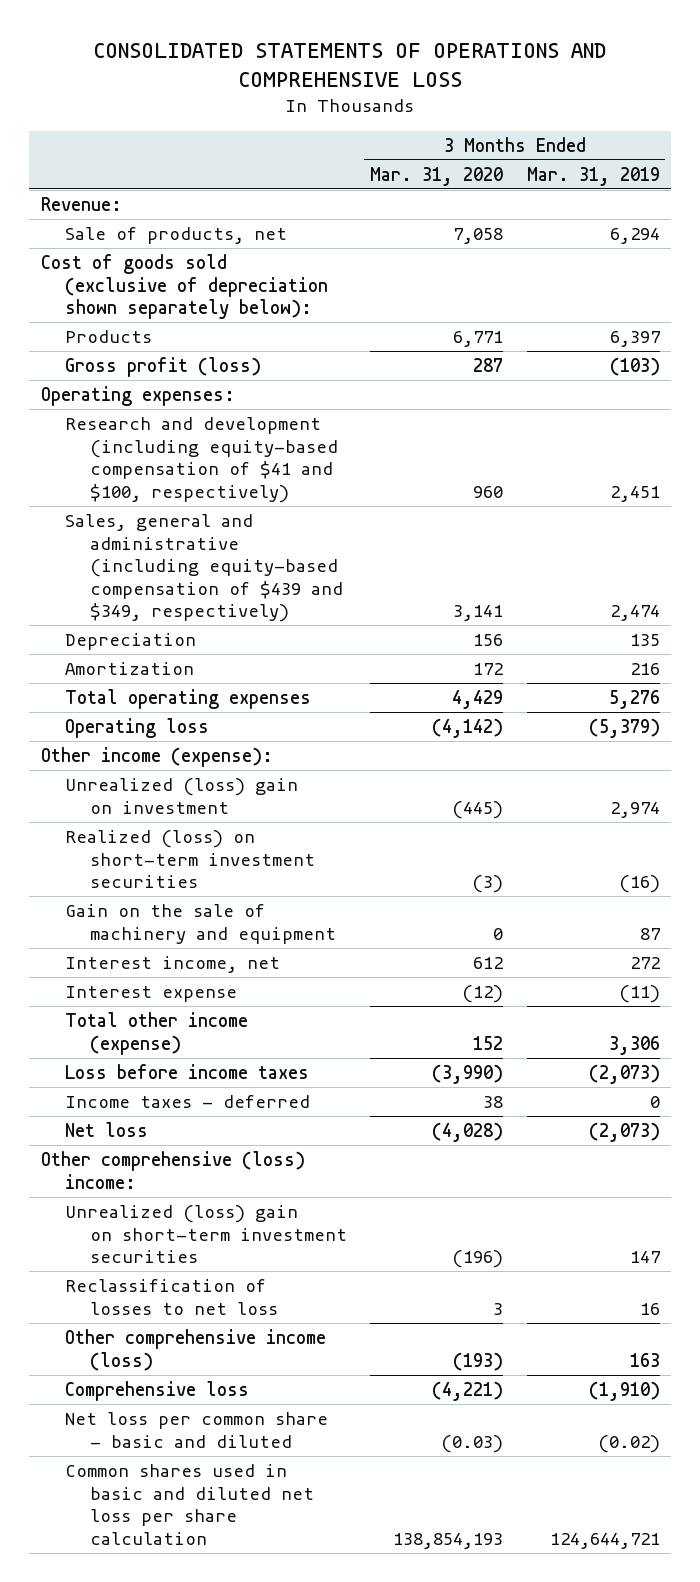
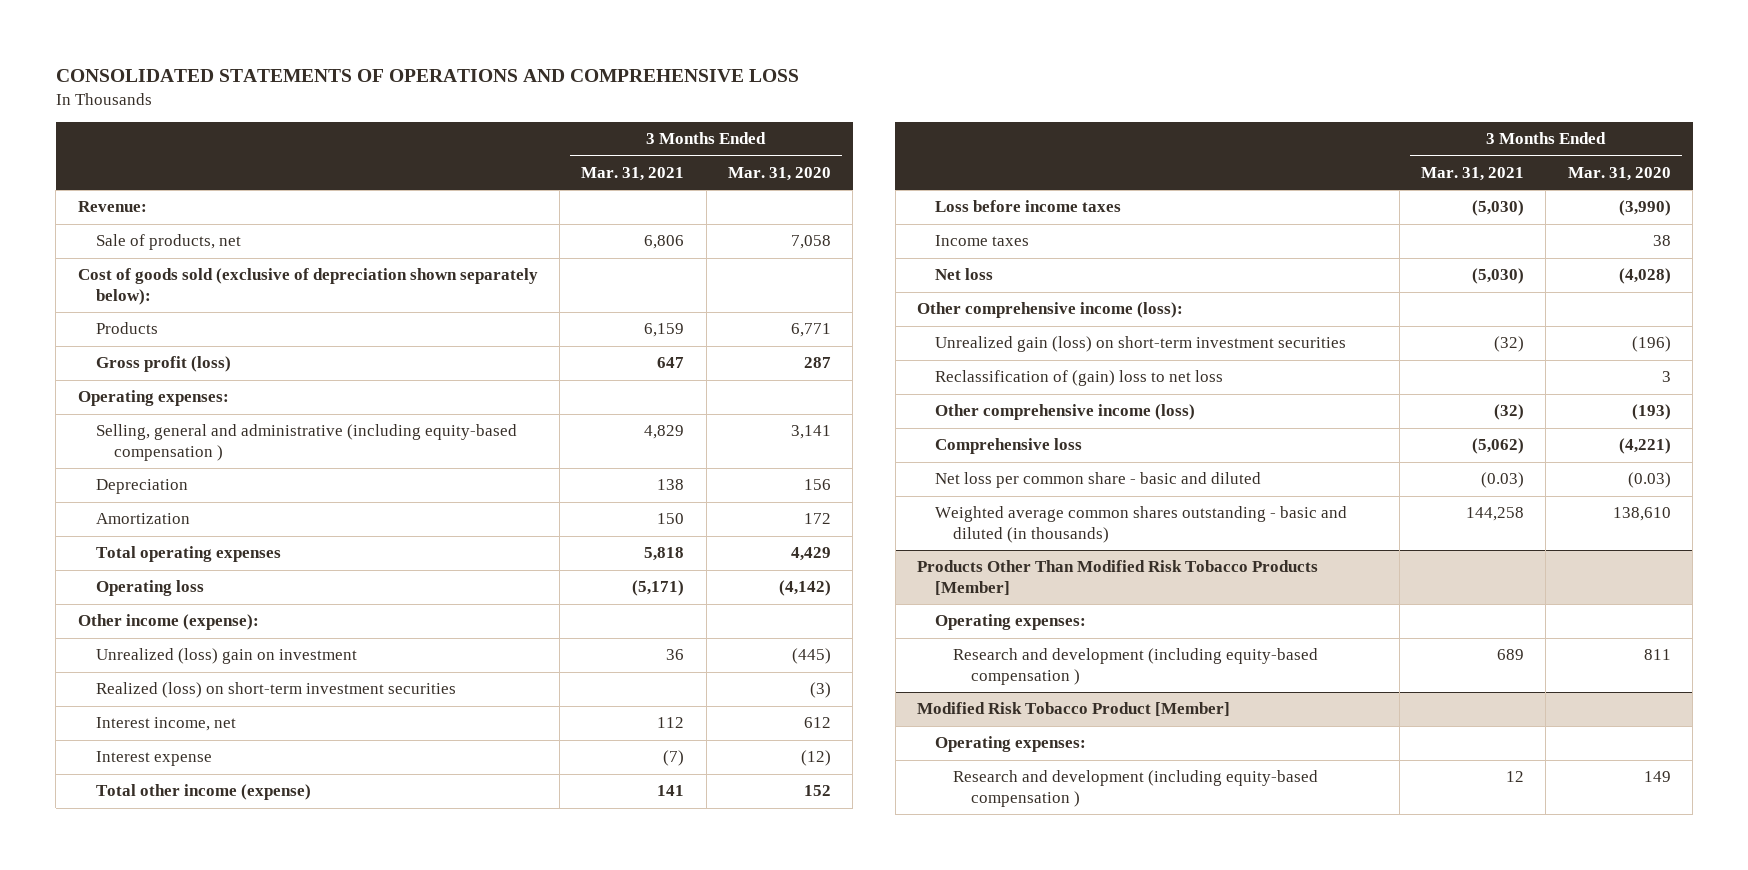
[526,166,660,186] Mar. 31, 2019 -> none
none -> [581,166,685,181] Mar. 31, 2021
[65,416,338,503] Research and development (including equity-based compensation of $41 and $100, respectively) -> none
[65,513,343,623] Sales, general and administrative (including equity-based compensation of $439 and $349, respectively) -> [95,424,517,461] Selling, general and administrative (including equity-based compensation )
[65,903,336,944] Gain on the sale of machinery and equipment -> none
[65,1094,311,1108] Income taxes - deferred -> [935,235,1030,247] Income taxes
[40,1150,305,1189] Other comprehensive (loss) income: -> [917,302,1184,319] Other comprehensive income (loss):
[65,1204,347,1264] Unrealized (loss) gain on short-term investment securities -> [935,336,1347,353] Unrealized gain (loss) on short-term investment securities
[65,1278,278,1315] Reclassification of losses to net loss -> [935,370,1224,387] Reclassification of (gain) loss to net loss
[65,1463,314,1545] Common shares used in basic and diluted net loss per share calculation -> [935,506,1348,543] Weighted average common shares outstanding - basic and diluted (in thousands)
[393,1532,504,1549] 138,854,193 -> [1612,507,1671,522] 138,610
none -> [917,560,1319,595] Products Other Than Modified Risk Tobacco Products [Member]
none -> [935,614,1087,631] Operating expenses:
none -> [953,648,1319,685] Research and development (including equity-based compensation )
none -> [917,702,1231,717] Modified Risk Tobacco Product [Member]
none -> [935,736,1087,753] Operating expenses:
none -> [953,770,1319,807] Research and development (including equity-based compensation )

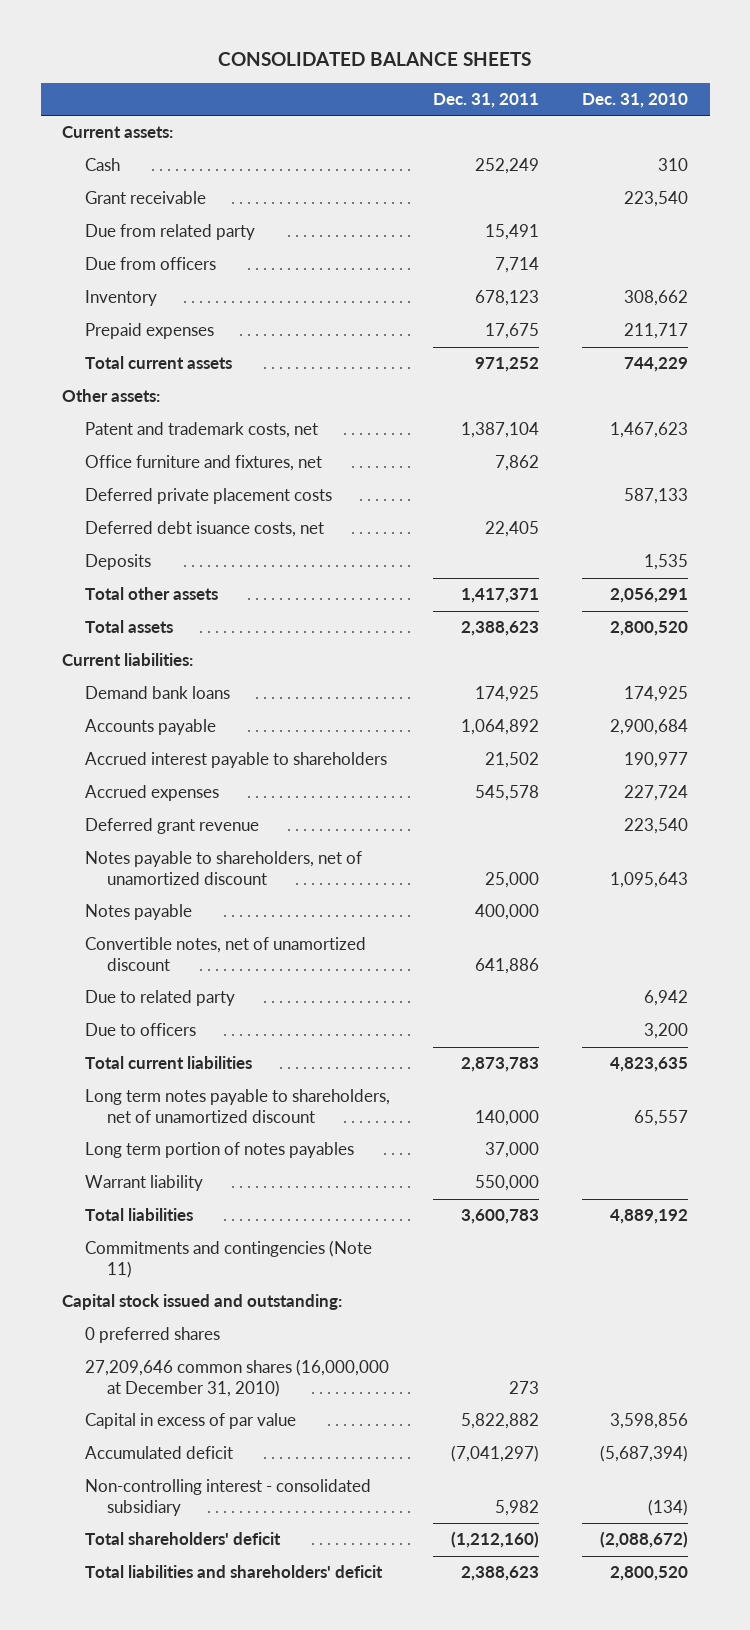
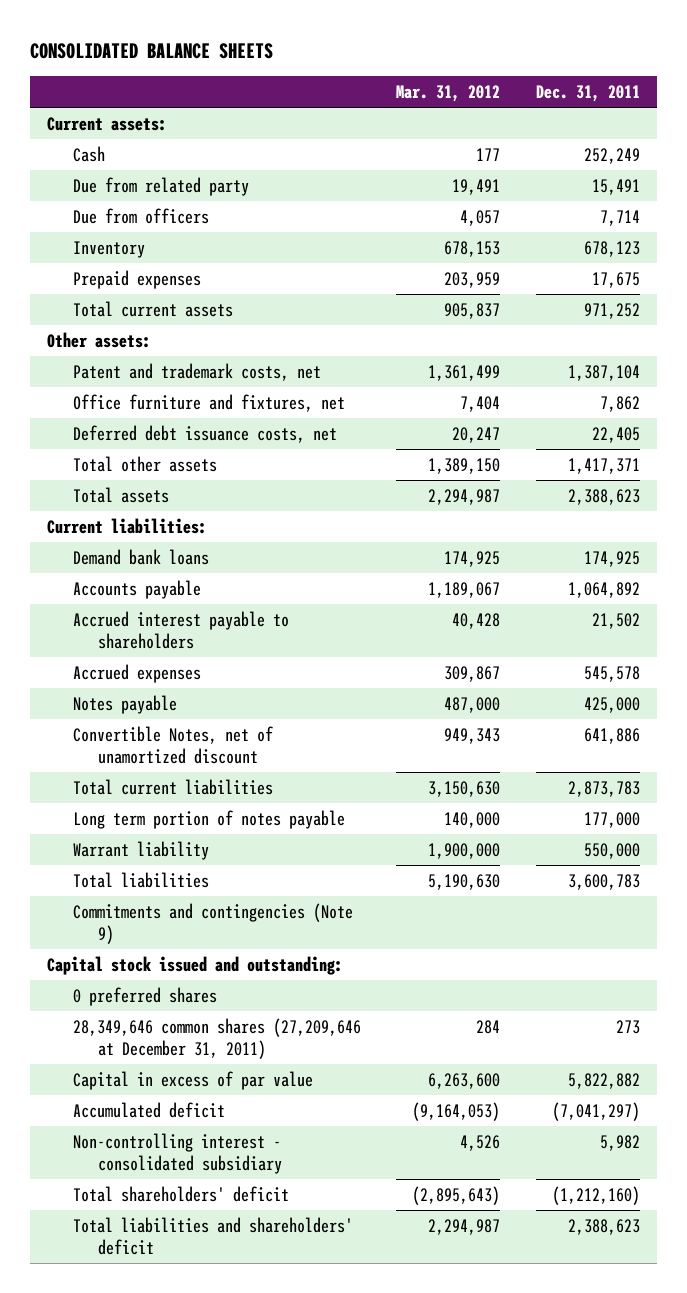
[582,92,689,108] Dec. 31, 2010 -> none
none -> [396,84,501,102] Mar. 31, 2012
[84,191,206,205] Grant receivable -> none
[84,488,332,505] Deferred private placement costs -> none
[84,554,151,571] Deposits -> none
[84,521,324,538] Deferred debt isuance costs, net -> [72,424,337,443] Deferred debt issuance costs, net
[84,818,259,835] Deferred grant revenue -> none
[84,851,362,886] Notes payable to shareholders, net of unamortized discount -> none
[84,990,235,1007] Due to related party -> none
[84,1023,196,1037] Due to officers -> none
[474,904,539,921] 400,000 -> [583,696,640,713] 425,000
[84,937,366,972] Convertible notes, net of unamortized discount -> [72,725,273,764] Convertible Notes, net of unamortized discount
[84,1089,390,1124] Long term notes payable to shareholders, net of unamortized discount -> none
[84,1142,354,1159] Long term portion of notes payables -> [72,809,345,829] Long term portion of notes payable
[484,1142,539,1159] 37,000 -> [583,811,640,828] 177,000
[84,1240,372,1279] Commitments and contingencies (Note 11) -> [72,902,353,944] Commitments and contingencies (Note 9)
[84,1359,389,1398] 27,209,646 common shares (16,000,000 at December 31, 2010) -> [72,1017,361,1059] 28,349,646 common shares (27,209,646 at December 31, 2011)

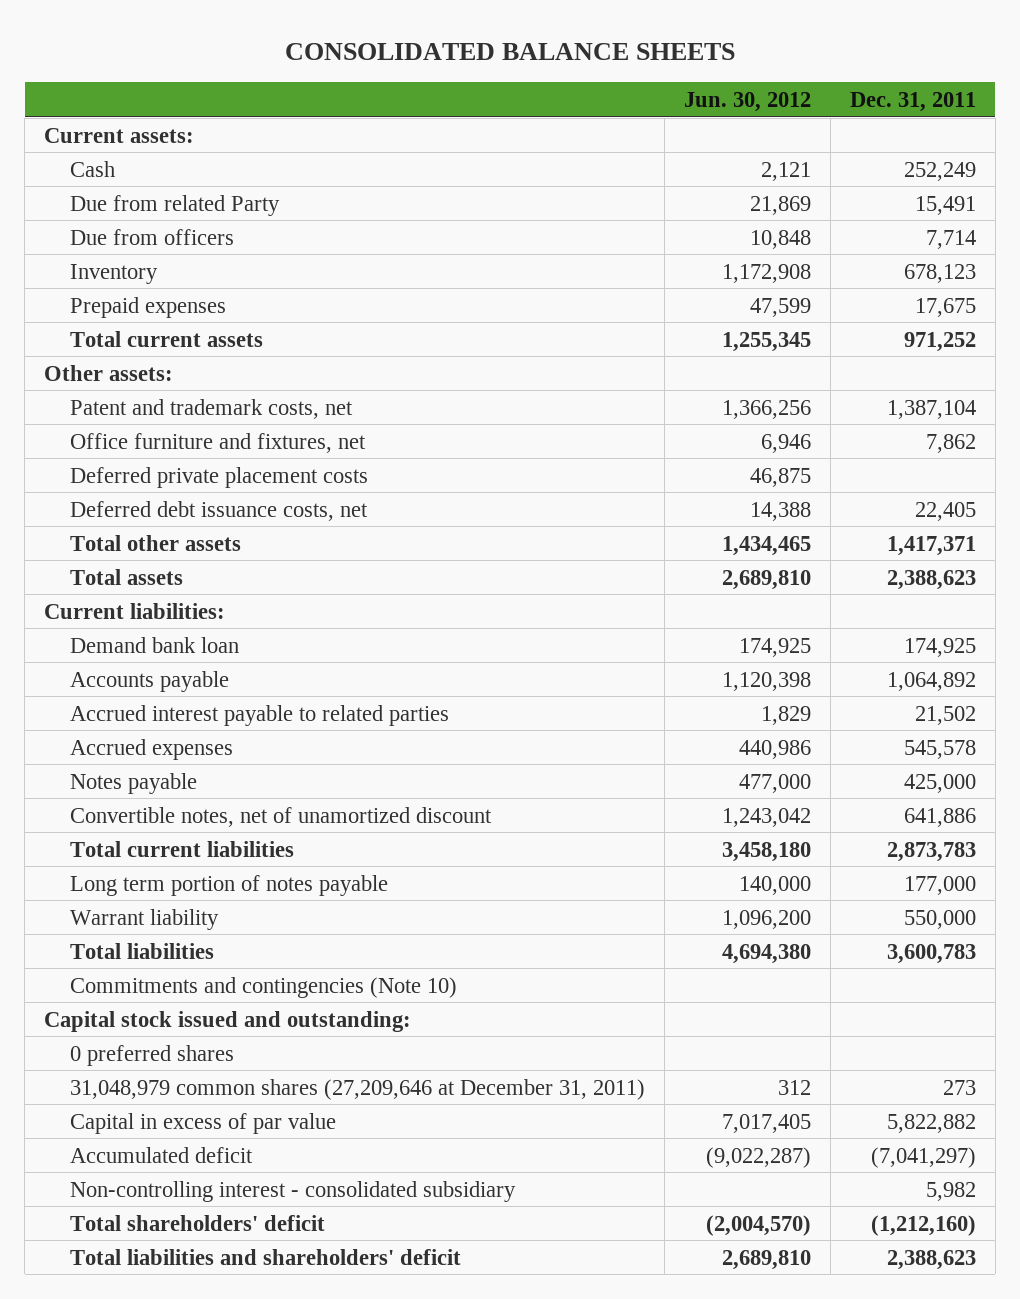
[396,84,501,102] Mar. 31, 2012 -> none
none -> [683,91,811,112] Jun. 30, 2012
[72,176,249,196] Due from related party -> [69,194,280,216] Due from related Party
none -> [69,466,368,488] Deferred private placement costs
[72,548,209,565] Demand bank loans -> [69,636,239,653] Demand bank loan
[72,610,289,649] Accrued interest payable to shareholders -> [69,704,449,726] Accrued interest payable to related parties
[72,725,273,764] Convertible Notes, net of unamortized discount -> [69,806,492,827] Convertible notes, net of unamortized discount
[72,902,353,944] Commitments and contingencies (Note 9) -> [69,976,457,998] Commitments and contingencies (Note 10)
[72,1017,361,1059] 28,349,646 common shares (27,209,646 at December 31, 2011) -> [69,1078,645,1100] 31,048,979 common shares (27,209,646 at December 31, 2011)

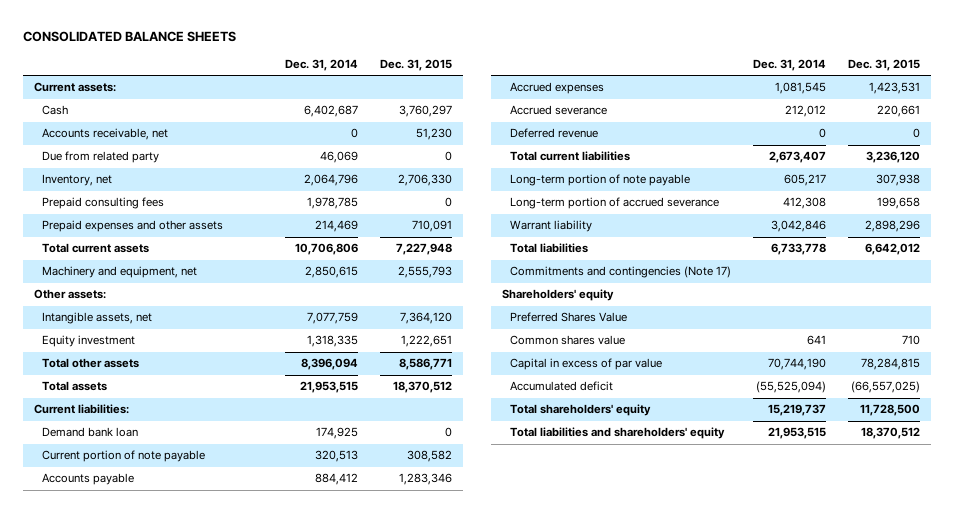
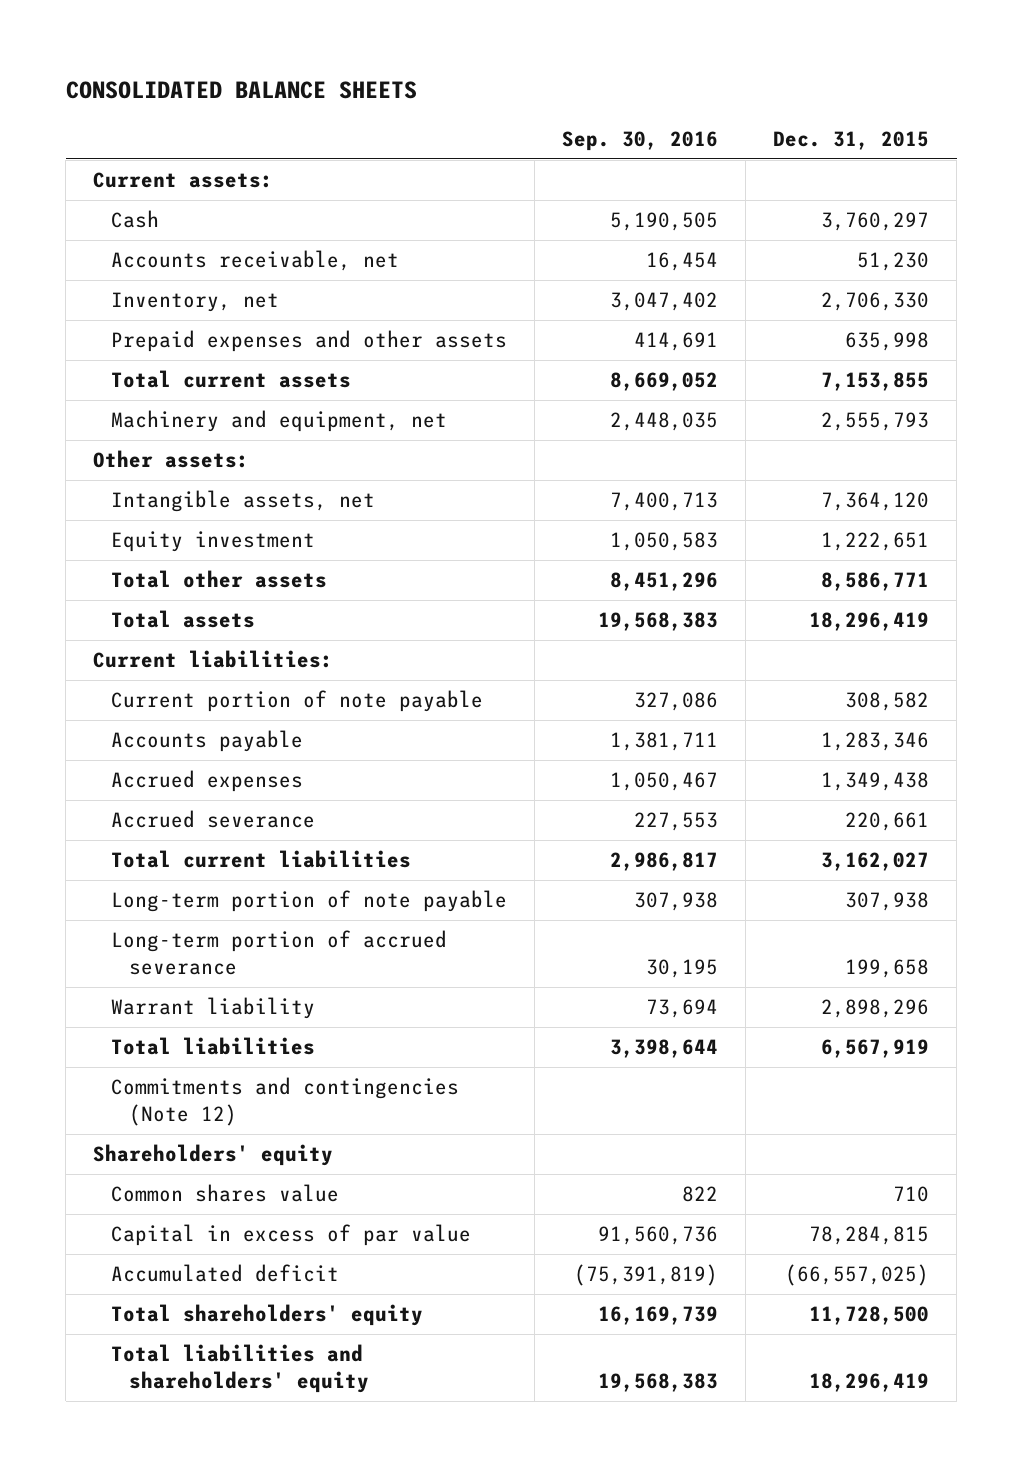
[284,58,358,71] Dec. 31, 2014 -> none
none -> [562,130,719,151] Sep. 30, 2016
[42,151,160,164] Due from related party -> none
[42,197,165,210] Prepaid consulting fees -> none
[411,220,452,233] 710,091 -> [845,332,930,352] 635,998
[395,243,452,256] 7,227,948 -> [821,372,930,392] 7,153,855
[392,381,452,394] 18,370,512 -> [809,612,930,632] 18,296,419
[42,427,139,438] Demand bank loan -> none
[869,82,921,95] 1,423,531 -> [821,772,930,792] 1,349,438
[510,128,599,139] Deferred revenue -> none
[866,151,921,164] 3,236,120 -> [821,852,930,872] 3,162,027
[865,243,921,256] 6,642,012 -> [821,1039,930,1059] 6,567,919
[510,266,732,279] Commitments and contingencies (Note 17) -> [111,1077,460,1126] Commitments and contingencies (Note 12)
[510,312,628,323] Preferred Shares Value -> none
[861,427,921,440] 18,370,512 -> [809,1372,930,1392] 18,296,419

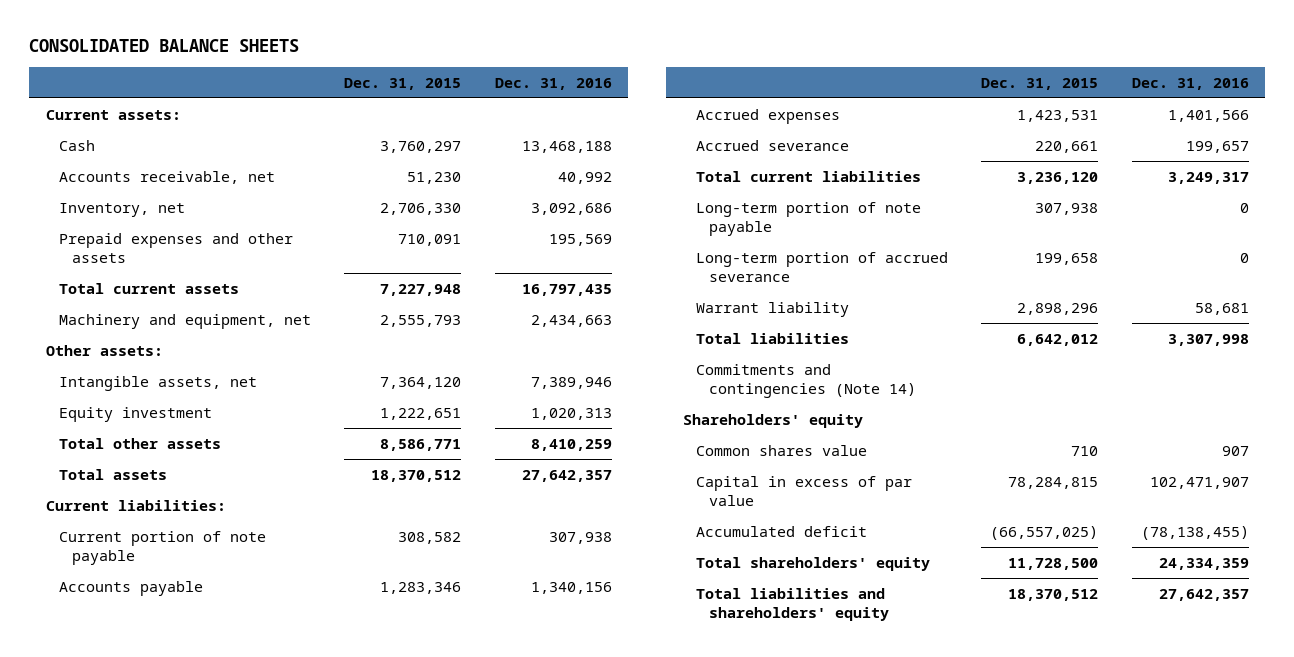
[562,130,719,151] Sep. 30, 2016 -> none
none -> [494,77,612,90] Dec. 31, 2016
[845,332,930,352] 635,998 -> [398,233,462,246] 710,091
[821,372,930,392] 7,153,855 -> [380,283,462,296] 7,227,948
[809,612,930,632] 18,296,419 -> [371,469,462,482] 18,370,512
[821,772,930,792] 1,349,438 -> [1017,109,1099,122] 1,423,531
[821,852,930,872] 3,162,027 -> [1017,171,1099,184] 3,236,120
[821,1039,930,1059] 6,567,919 -> [1017,333,1099,346] 6,642,012
[111,1077,460,1126] Commitments and contingencies (Note 12) -> [695,363,917,398] Commitments and contingencies (Note 14)
[809,1372,930,1392] 18,296,419 -> [1008,588,1099,601] 18,370,512

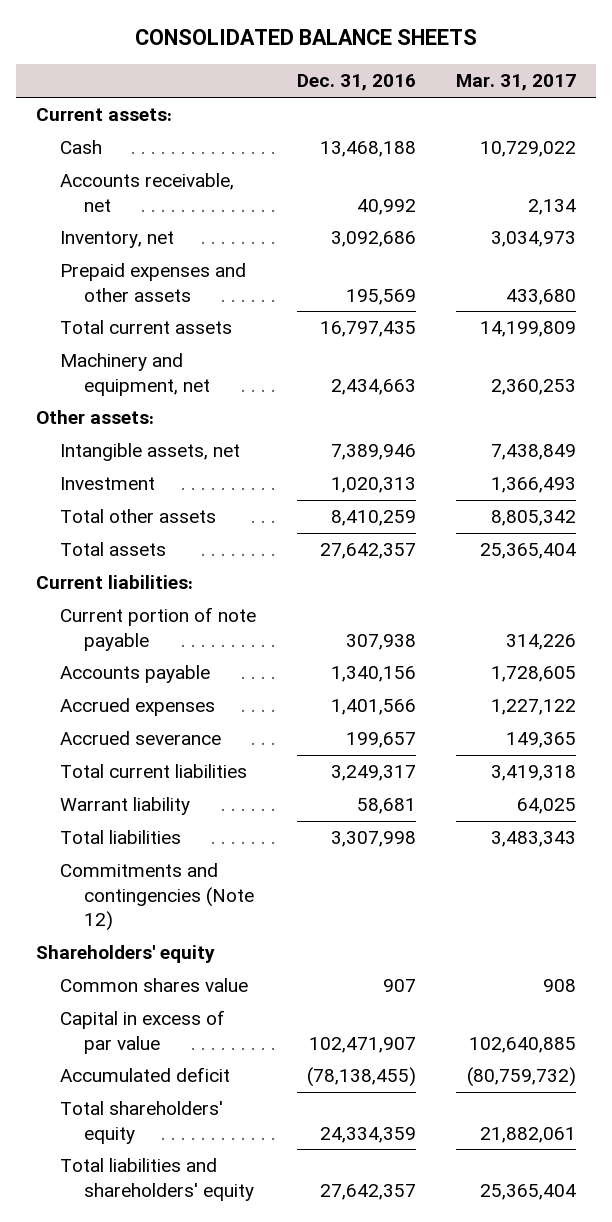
[344,77,462,90] Dec. 31, 2015 -> none
none -> [455,74,576,92] Mar. 31, 2017
[58,406,212,422] Equity investment -> [60,477,156,491] Investment
[695,201,921,236] Long-term portion of note payable -> none
[695,251,948,282] Long-term portion of accrued severance -> none
[695,363,917,398] Commitments and contingencies (Note 14) -> [60,863,255,931] Commitments and contingencies (Note 12)

